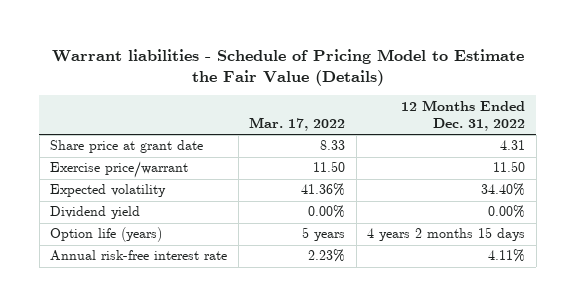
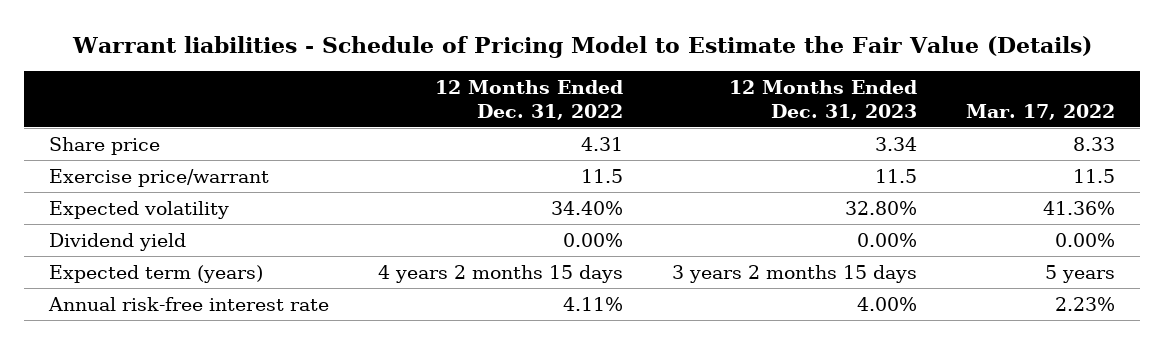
none -> [729,80,918,120] 12 Months Ended Dec. 31, 2023
[50,140,204,154] Share price at grant date -> [48,136,160,155] Share price
[313,161,346,173] 11.50 -> [1073,168,1116,183] 11.5
[493,161,526,173] 11.50 -> [580,168,623,183] 11.5
[50,227,163,243] Option life (years) -> [48,264,263,283] Expected term (years)

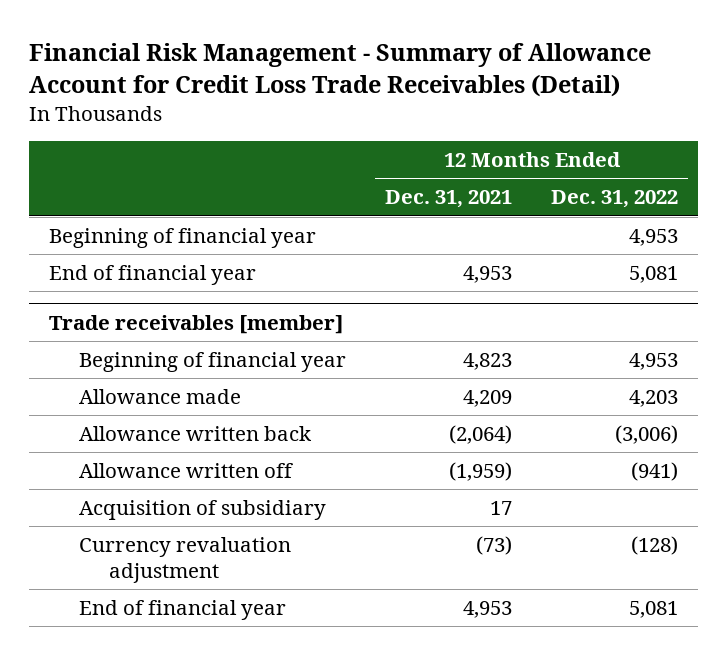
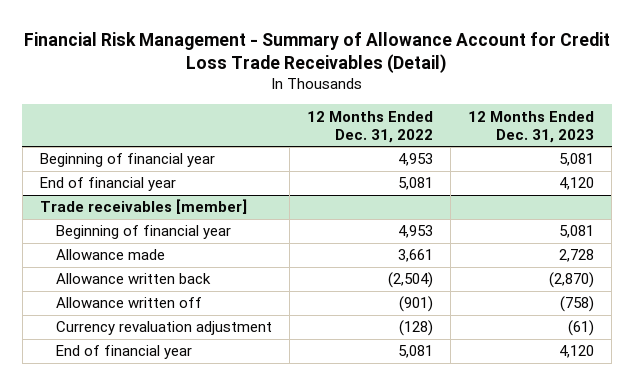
[385,190,513,209] Dec. 31, 2021 -> none
none -> [467,110,594,143] 12 Months Ended Dec. 31, 2023
[78,499,326,520] Acquisition of subsidiary -> none
[629,389,679,407] 4,203 -> [397,249,433,263] 3,661
[615,424,679,444] (3,006) -> [387,272,433,289] (2,504)
[631,461,679,481] (941) -> [398,296,433,313] (901)

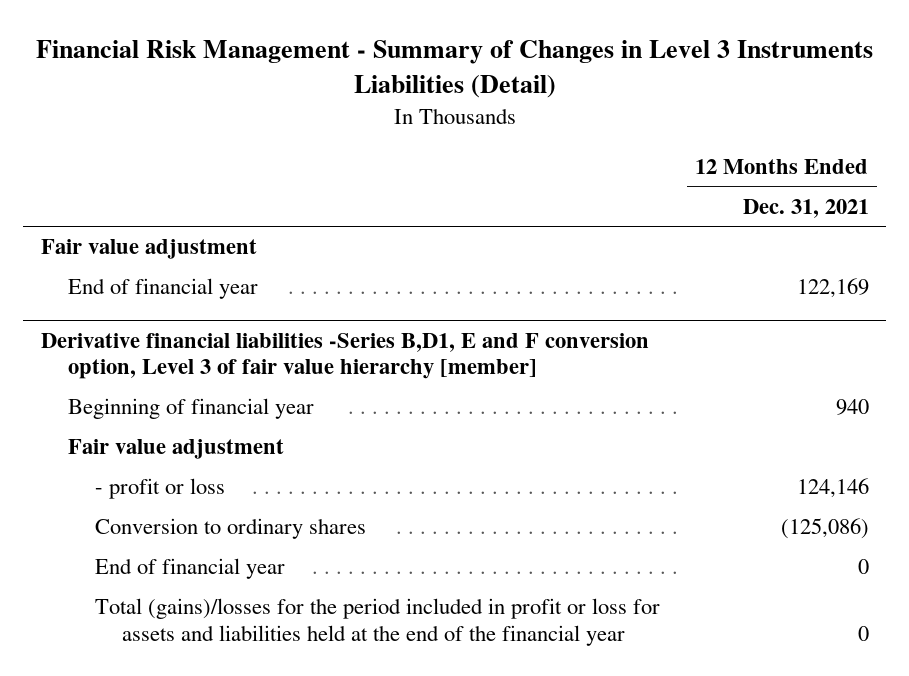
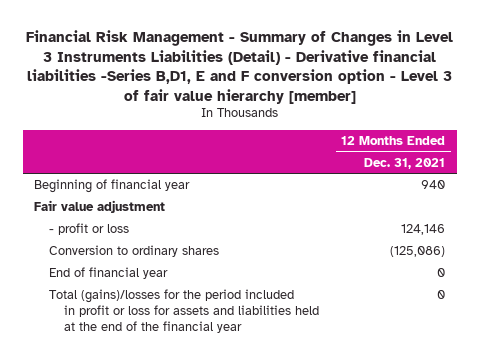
[35,40,873,99] Financial Risk Management - Summary of Changes in Level 3 Instruments Liabilities (Detail) -> [25,30,453,104] Financial Risk Management - Summary of Changes in Level 3 Instruments Liabilities (Detail) - Derivative financial liabilities -Series B,D1, E and F conversion option - Level 3 of fair value hierarchy [member]
[40,239,257,260] Fair value adjustment -> none
[68,278,259,300] End of financial year -> none
[40,332,649,380] Derivative financial liabilities -Series B,D1, E and F conversion option, Level 3 of fair value hierarchy [member] -> none

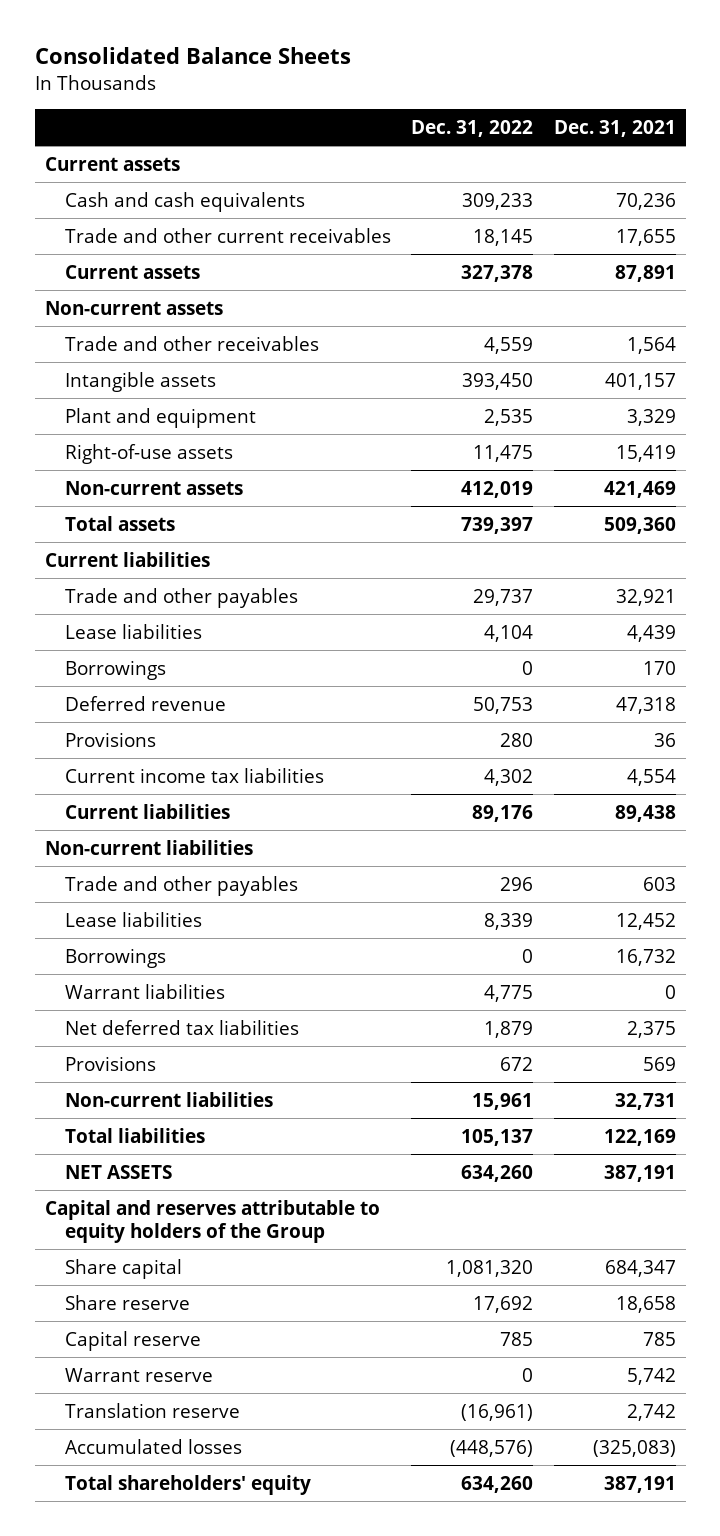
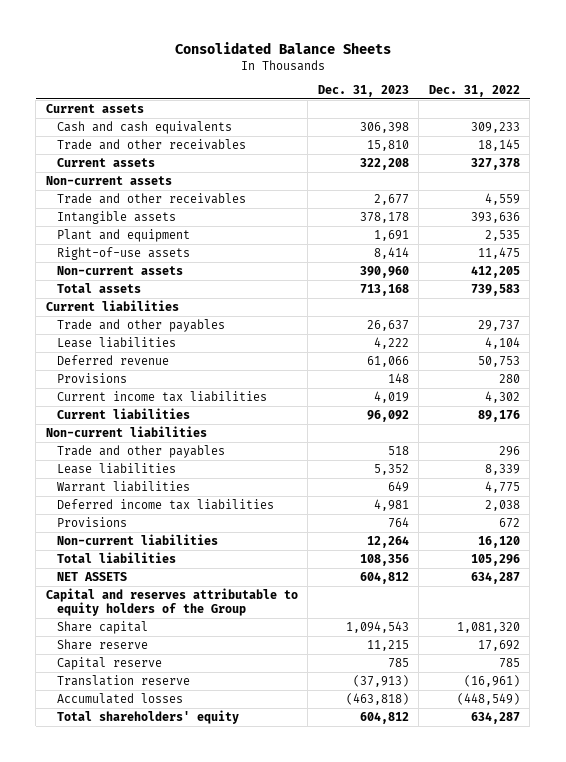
[553,120,676,138] Dec. 31, 2021 -> none
none -> [317,84,409,97] Dec. 31, 2023
[65,227,392,243] Trade and other current receivables -> [56,138,246,150] Trade and other receivables
[462,372,534,390] 393,450 -> [470,211,520,223] 393,636
[461,480,534,498] 412,019 -> [470,265,520,278] 412,205
[461,516,534,534] 739,397 -> [470,283,520,296] 739,583
[65,659,167,680] Borrowings -> none
[65,947,167,968] Borrowings -> none
[65,1019,300,1035] Net deferred tax liabilities -> [56,498,274,510] Deferred income tax liabilities
[484,1020,534,1038] 1,879 -> [484,499,520,511] 2,038
[472,1092,534,1110] 15,961 -> [477,535,520,548] 16,120
[461,1128,534,1146] 105,137 -> [470,553,520,566] 105,296
[461,1164,534,1182] 634,260 -> [470,571,520,584] 634,287
[65,1367,214,1382] Warrant reserve -> none
[450,1439,534,1457] (448,576) -> [456,692,520,705] (448,549)
[461,1475,534,1493] 634,260 -> [470,711,520,724] 634,287

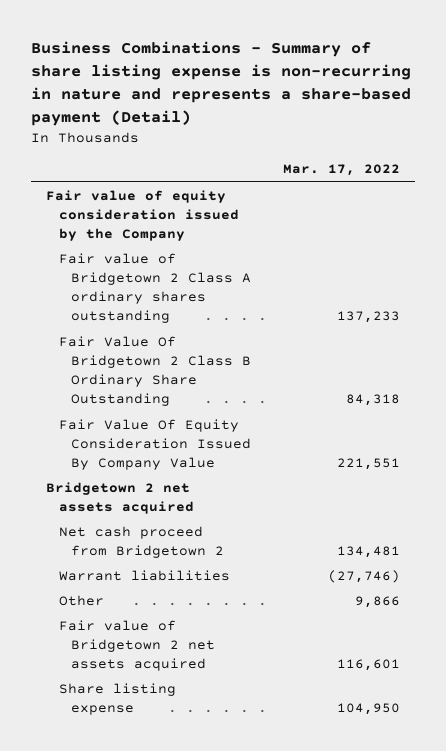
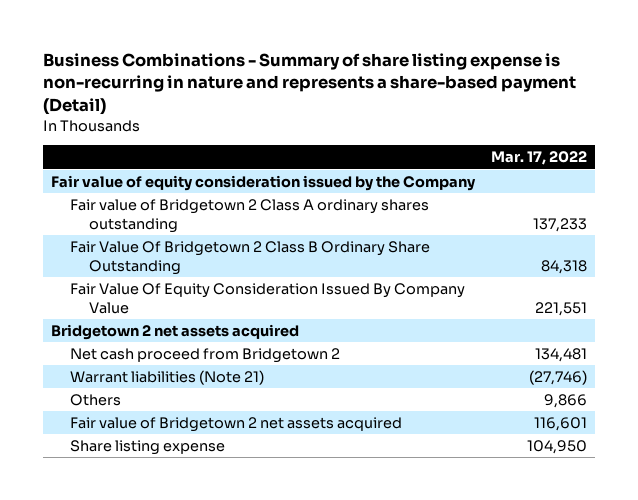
[58,570,230,582] Warrant liabilities -> [70,370,265,386] Warrant liabilities (Note 21)
[58,595,104,607] Other -> [70,394,122,407] Others

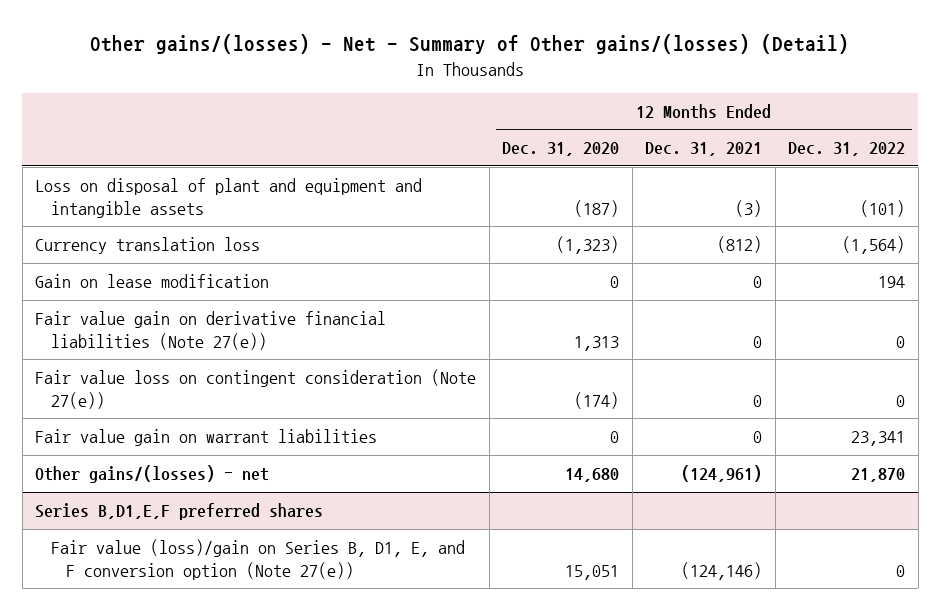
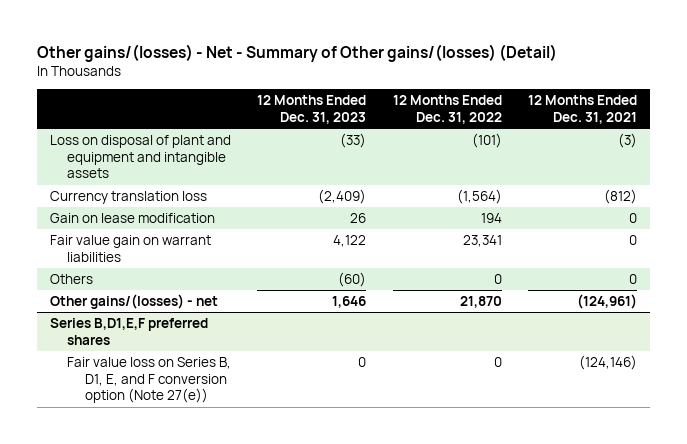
[502,142,620,157] Dec. 31, 2020 -> none
none -> [257,95,367,124] 12 Months Ended Dec. 31, 2023
[35,311,387,350] Fair value gain on derivative financial liabilities (Note 27(e)) -> none
[35,369,477,409] Fair value loss on contingent consideration (Note 27(e)) -> none
none -> [50,274,94,285] Others
[50,539,465,580] Fair value (loss)/gain on Series B, D1, E, and F conversion option (Note 27(e)) -> [67,357,232,404] Fair value loss on Series B, D1, E, and F conversion option (Note 27(e))

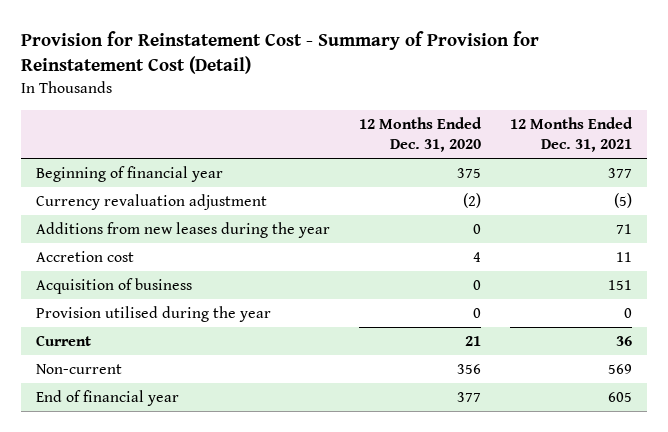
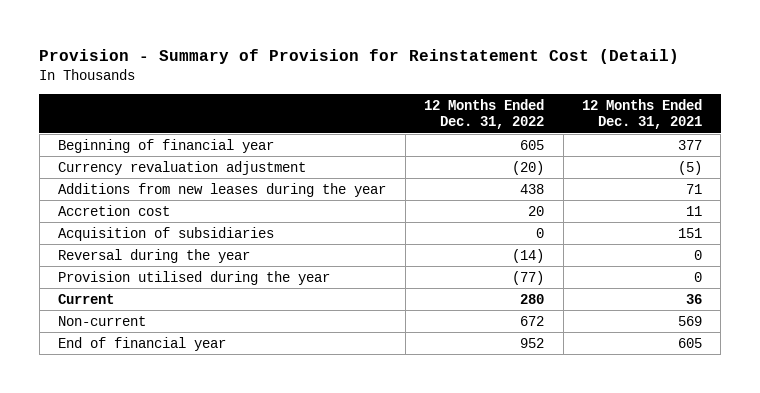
[20,31,539,75] Provision for Reinstatement Cost - Summary of Provision for Reinstatement Cost (Detail) -> [39,49,680,65] Provision - Summary of Provision for Reinstatement Cost (Detail)
[358,116,482,153] 12 Months Ended Dec. 31, 2020 -> none
none -> [424,98,545,130] 12 Months Ended Dec. 31, 2022
[35,277,192,294] Acquisition of business -> [58,226,275,241] Acquisition of subsidiaries
none -> [58,248,251,263] Reversal during the year

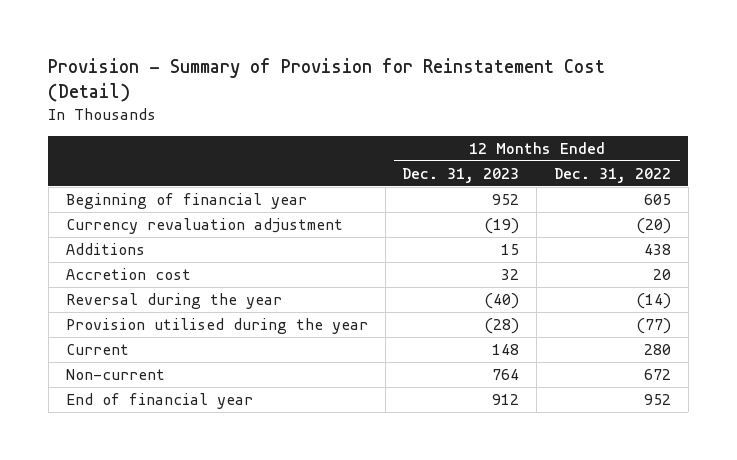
[581,98,702,130] 12 Months Ended Dec. 31, 2021 -> none
none -> [402,167,520,183] Dec. 31, 2023
[58,182,387,197] Additions from new leases during the year -> [65,243,145,256] Additions
[58,226,275,241] Acquisition of subsidiaries -> none

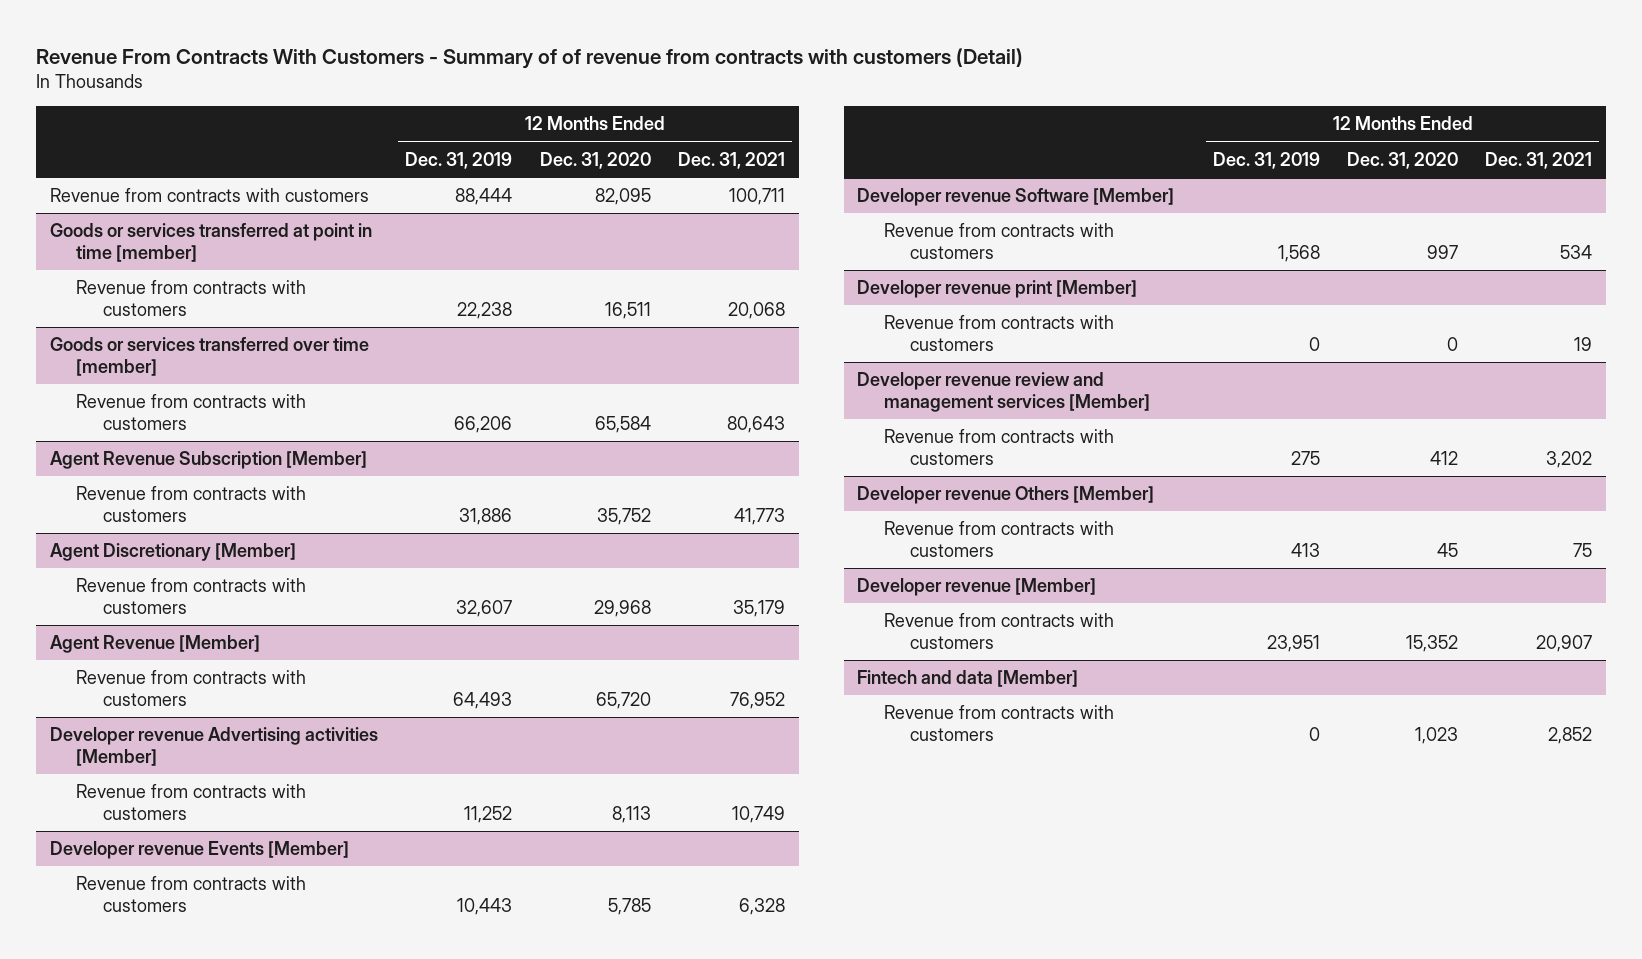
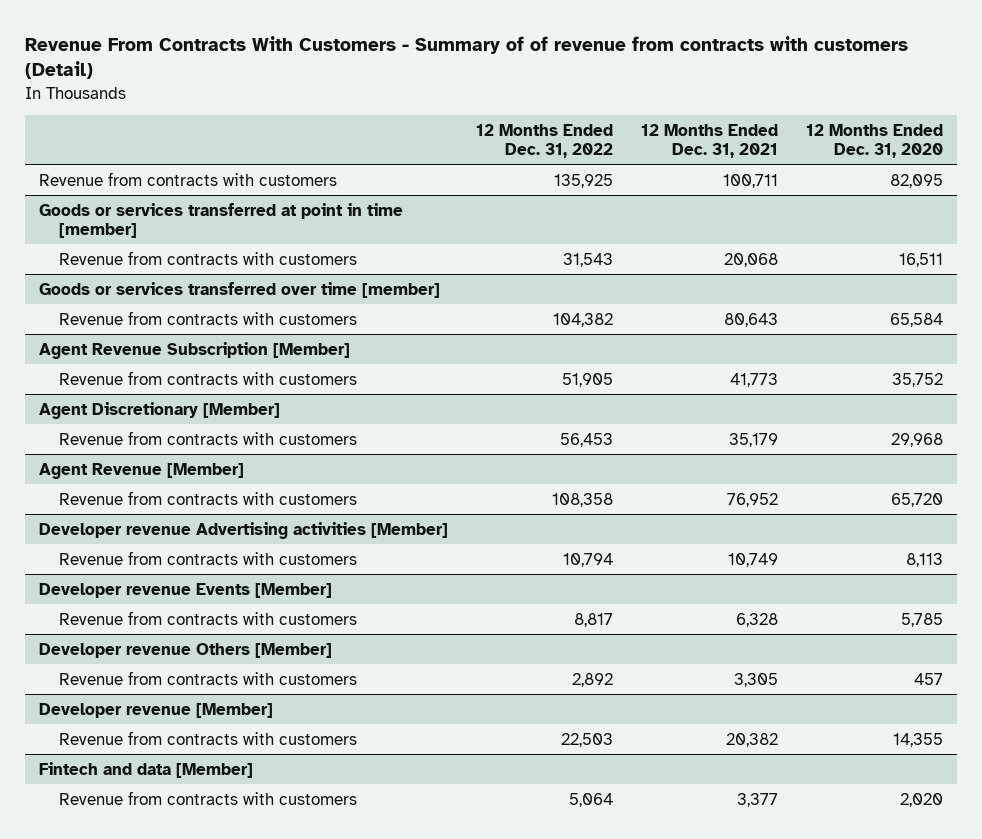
[405,151,513,169] Dec. 31, 2019 -> none
none -> [475,123,613,159] 12 Months Ended Dec. 31, 2022
[857,188,1175,207] Developer revenue Software [Member] -> none
[883,223,1114,259] Revenue from contracts with customers -> none
[857,280,1138,299] Developer revenue print [Member] -> none
[883,315,1114,351] Revenue from contracts with customers -> none
[857,372,1150,412] Developer revenue review and management services [Member] -> none
[883,429,1114,465] Revenue from contracts with customers -> none
[1437,542,1459,557] 45 -> [913,672,943,685] 457
[1573,542,1593,557] 75 -> [733,672,778,687] 3,305
[1406,634,1459,652] 15,352 -> [892,732,943,747] 14,355
[1536,634,1593,652] 20,907 -> [725,732,778,747] 20,382
[1415,726,1459,744] 1,023 -> [899,792,943,807] 2,020
[1548,726,1593,744] 2,852 -> [736,792,778,807] 3,377

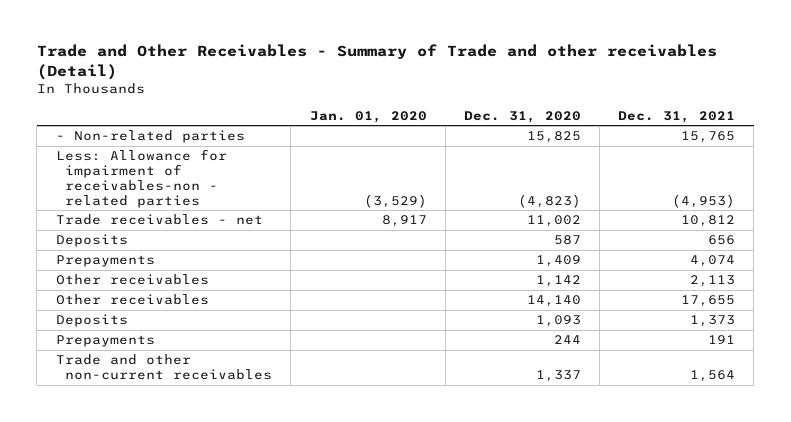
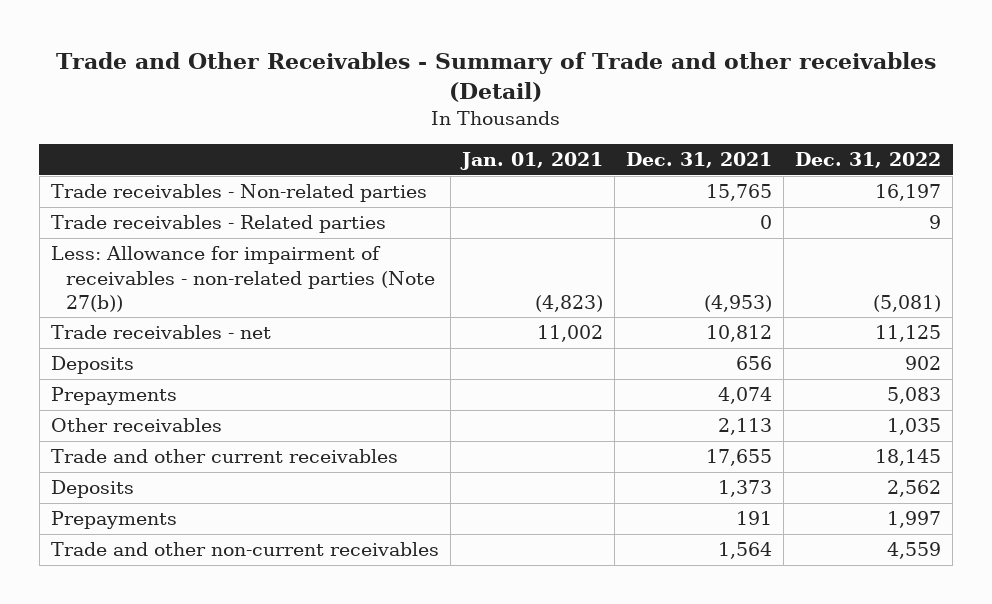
[309,110,427,123] Jan. 01, 2020 -> none
[463,110,581,123] Dec. 31, 2020 -> none
none -> [460,152,604,171] Jan. 01, 2021
none -> [795,152,942,169] Dec. 31, 2022
none -> [50,184,427,203] Trade receivables - Non-related parties
[55,130,245,144] - Non-related parties -> [50,215,386,234] Trade receivables - Related parties
[681,131,736,144] 15,765 -> [760,215,773,230] 0
[55,149,227,208] Less: Allowance for impairment of receivables-non - related parties -> [50,246,435,312] Less: Allowance for impairment of receivables - non-related parties (Note 27(b))
[55,294,209,306] Other receivables -> [50,449,398,464] Trade and other current receivables

